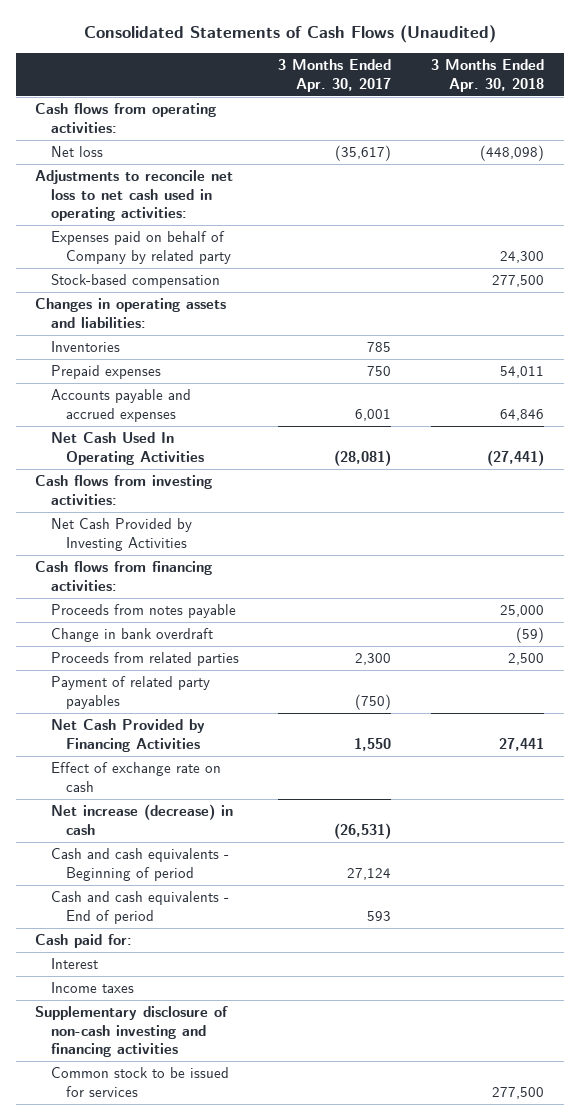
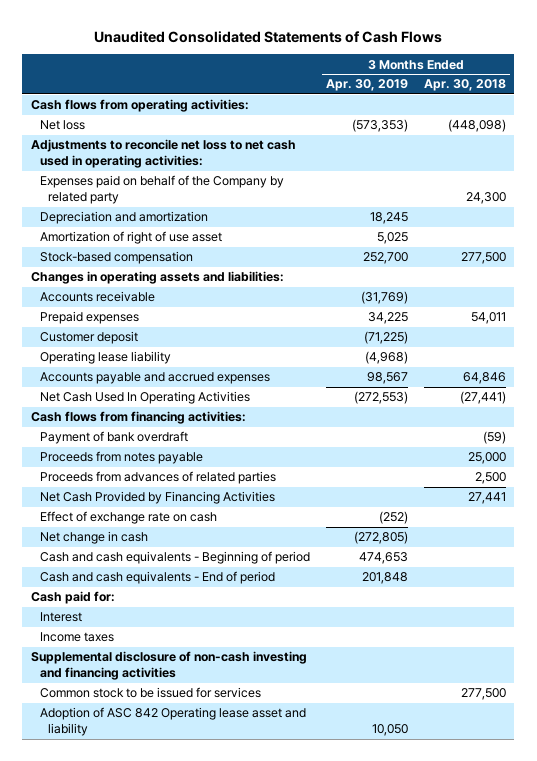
[83,25,496,44] Consolidated Statements of Cash Flows (Unaudited) -> [94,30,443,43] Unaudited Consolidated Statements of Cash Flows
[278,59,392,92] 3 Months Ended Apr. 30, 2017 -> none
none -> [325,79,408,92] Apr. 30, 2019
[50,231,231,264] Expenses paid on behalf of Company by related party -> [39,175,284,205] Expenses paid on behalf of the Company by related party
none -> [39,211,208,225] Depreciation and amortization
none -> [39,231,222,245] Amortization of right of use asset
[50,341,120,353] Inventories -> none
none -> [39,291,155,303] Accounts receivable
none -> [39,331,138,345] Customer deposit
none -> [39,351,171,365] Operating lease liability
[35,475,213,505] Cash flows from investing activities: -> none
[50,518,192,551] Net Cash Provided by Investing Activities -> none
none -> [39,431,188,445] Payment of bank overdraft
[50,628,213,643] Change in bank overdraft -> none
[50,676,210,709] Payment of related party payables -> none
[50,652,239,667] Proceeds from related parties -> [39,471,276,485] Proceeds from advances of related parties
[50,804,233,835] Net increase (decrease) in cash -> [39,531,148,545] Net change in cash
[35,1006,229,1058] Supplementary disclosure of non-cash investing and financing activities -> [30,651,307,681] Supplemental disclosure of non-cash investing and financing activities
none -> [39,707,306,737] Adoption of ASC 842 Operating lease asset and liability

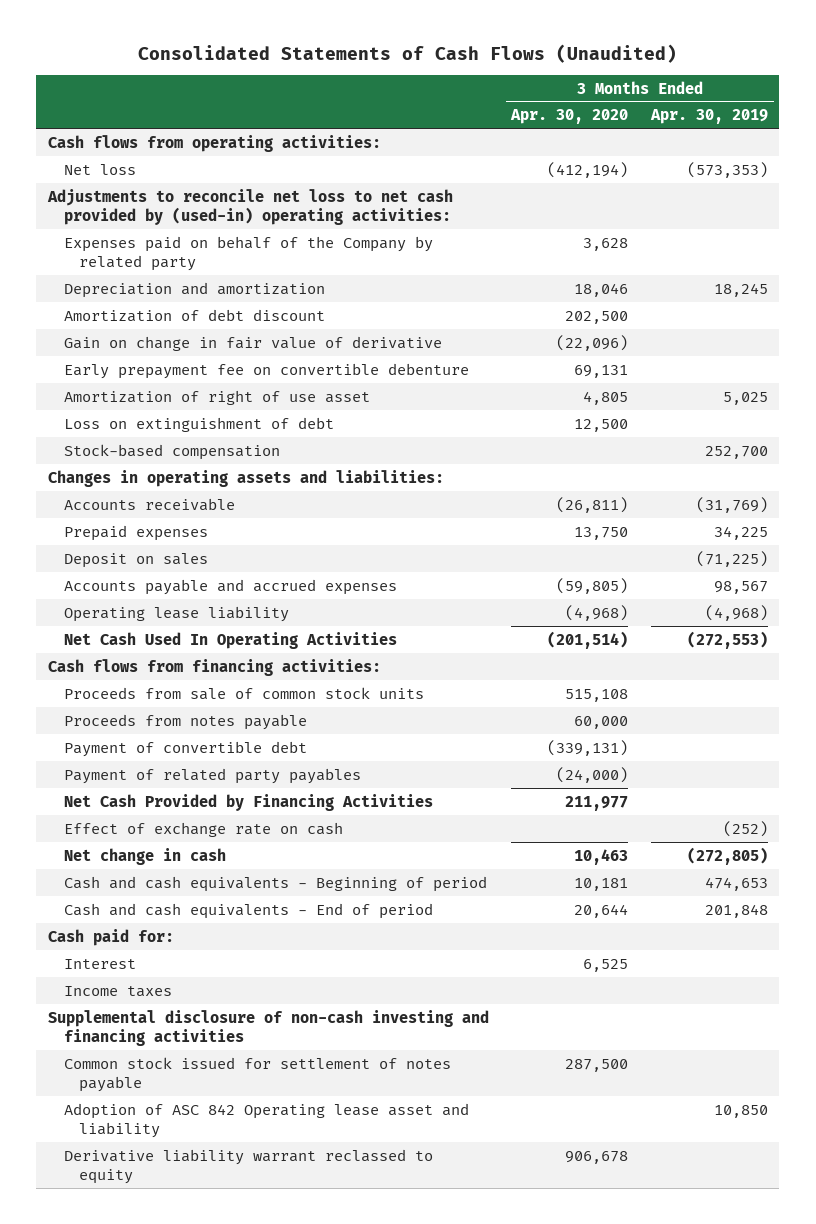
[94,30,443,43] Unaudited Consolidated Statements of Cash Flows -> [137,44,677,64] Consolidated Statements of Cash Flows (Unaudited)
[424,79,507,92] Apr. 30, 2018 -> none
none -> [510,109,629,125] Apr. 30, 2020
[30,139,296,169] Adjustments to reconcile net loss to net cash used in operating activities: -> [46,188,453,225] Adjustments to reconcile net loss to net cash provided by (used-in) operating activities:
none -> [63,308,325,322] Amortization of debt discount
none -> [63,335,442,351] Gain on change in fair value of derivative
none -> [63,362,469,379] Early prepayment fee on convertible debenture
none -> [63,416,334,432] Loss on extinguishment of debt
[39,331,138,345] Customer deposit -> [63,552,208,568] Deposit on sales
[39,351,171,365] Operating lease liability -> [63,605,289,622] Operating lease liability
[39,431,188,445] Payment of bank overdraft -> none
none -> [63,686,424,700] Proceeds from sale of common stock units
[39,471,276,485] Proceeds from advances of related parties -> none
none -> [63,740,307,757] Payment of convertible debt
none -> [63,767,361,784] Payment of related party payables
[39,687,261,699] Common stock to be issued for services -> none
none -> [63,1056,451,1092] Common stock issued for settlement of notes payable
[371,724,408,737] 10,050 -> [714,1104,769,1118] 10,850
none -> [63,1148,433,1184] Derivative liability warrant reclassed to equity

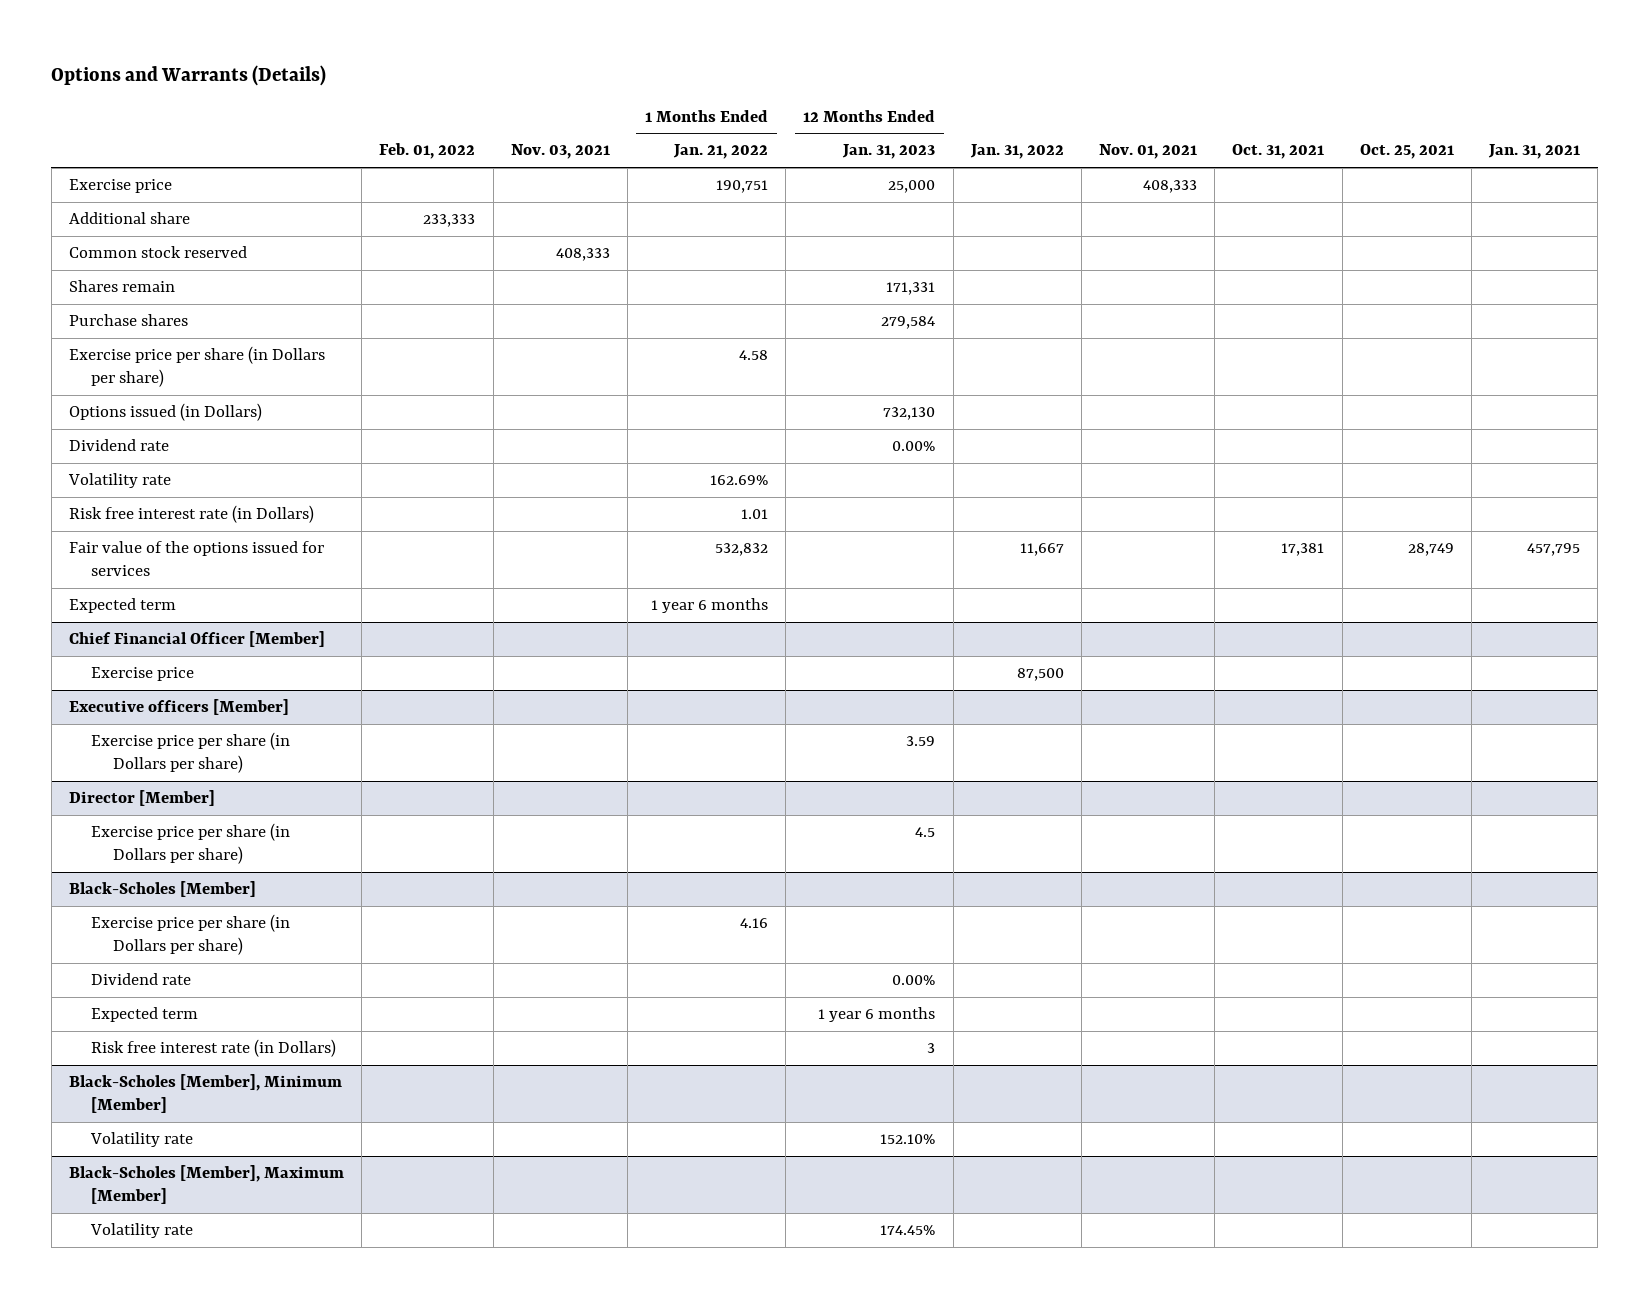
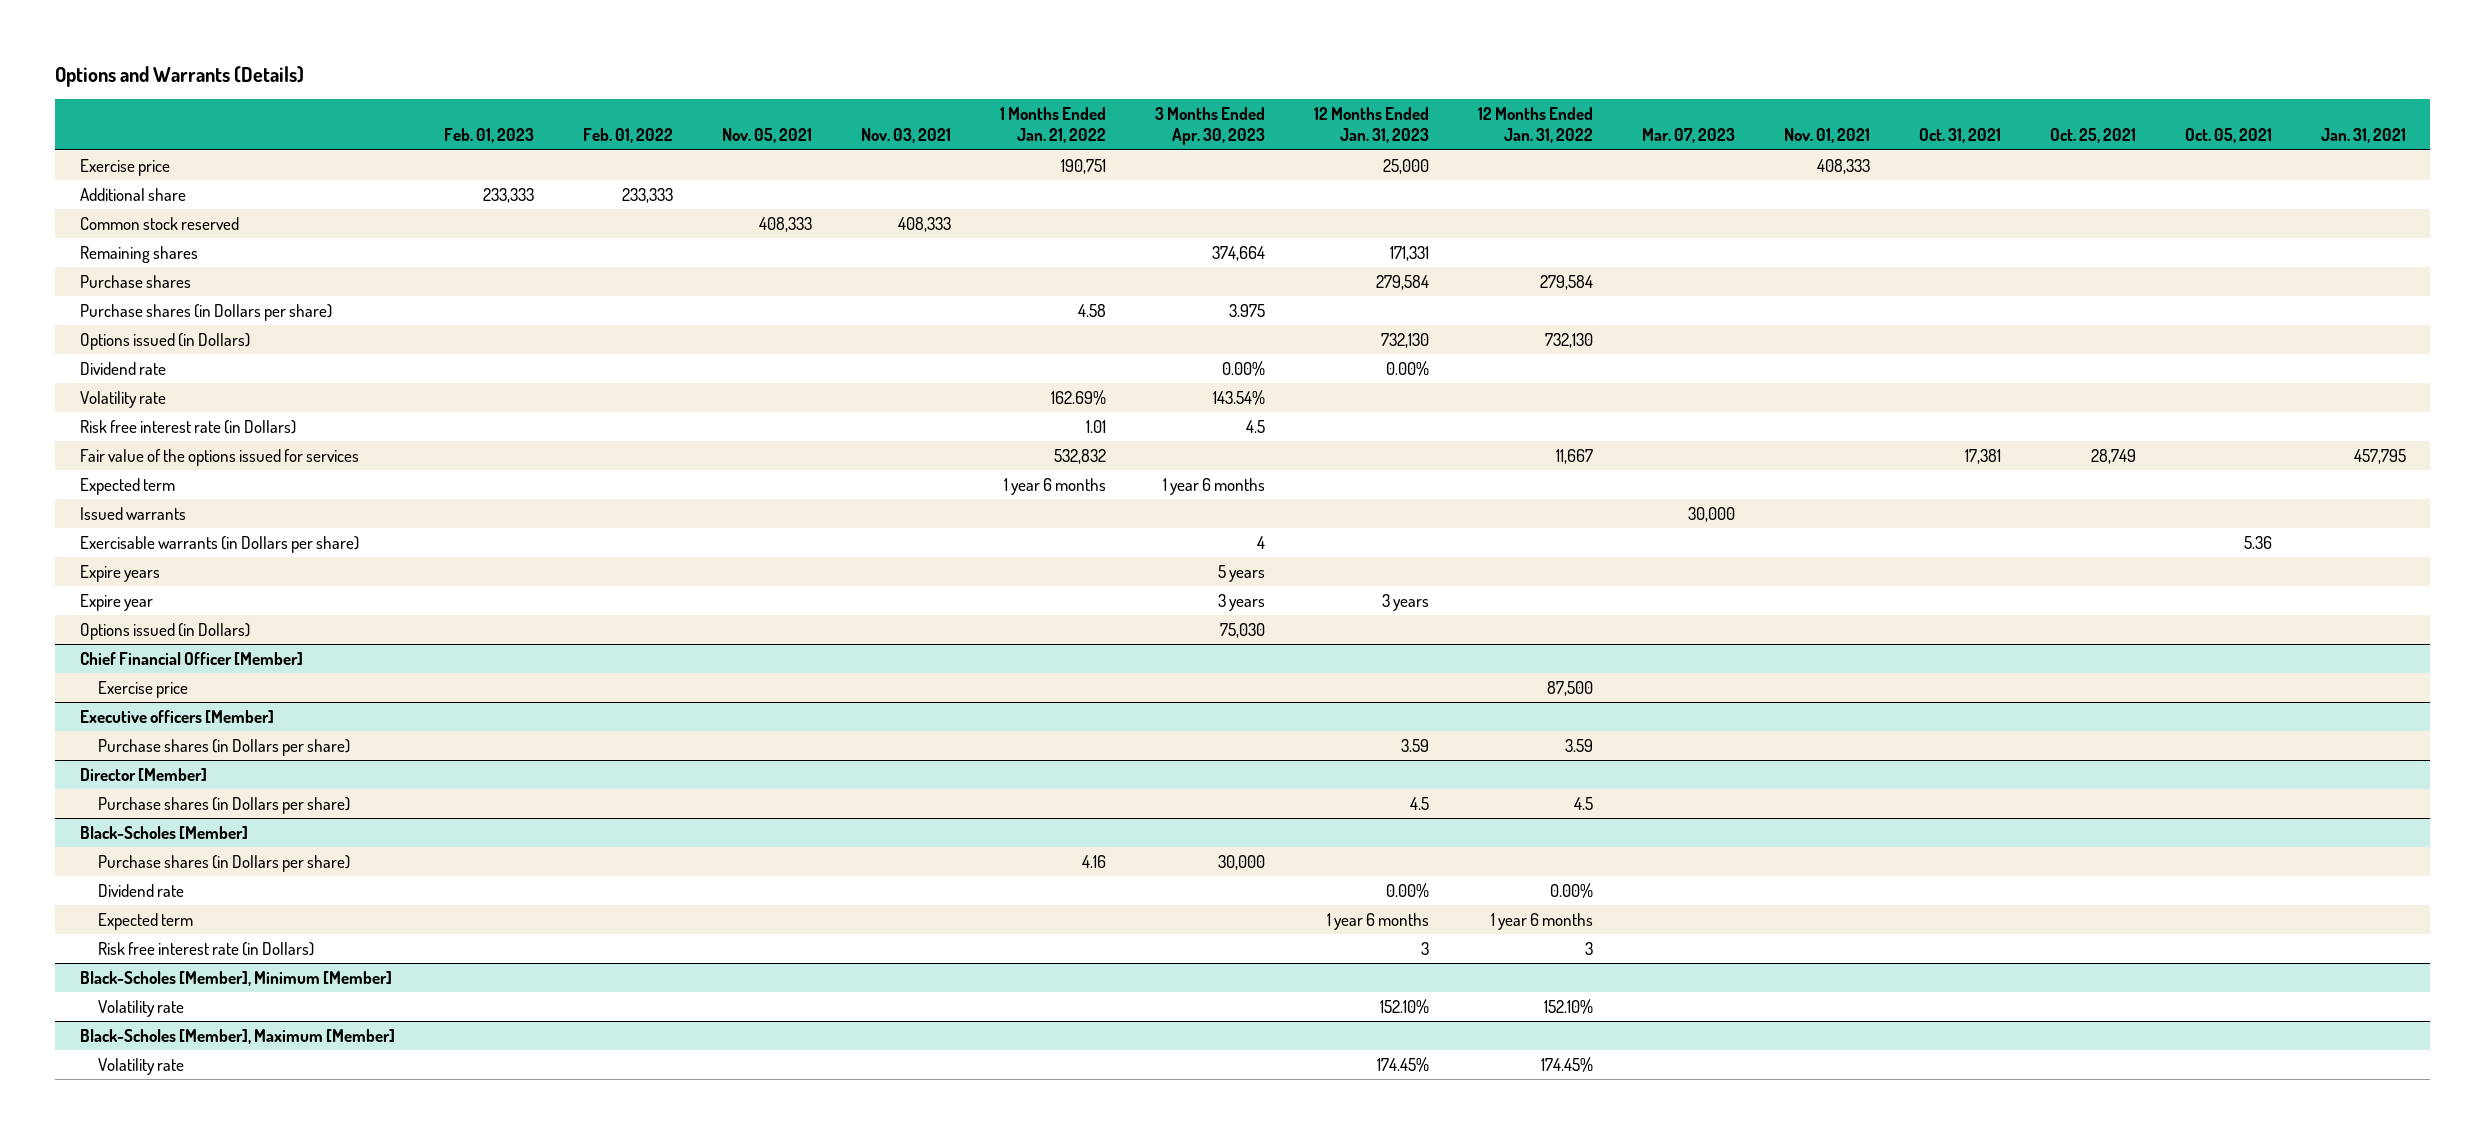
[969,144,1064,160] Jan. 31, 2022 -> none
none -> [443,128,534,144] Feb. 01, 2023
none -> [721,128,812,144] Nov. 05, 2021
none -> [1154,107,1265,146] 3 Months Ended Apr. 30, 2023
none -> [1477,107,1593,144] 12 Months Ended Jan. 31, 2022
none -> [1641,128,1735,144] Mar. 07, 2023
none -> [2184,128,2272,144] Oct. 05, 2021
[69,280,176,293] Shares remain -> [79,245,198,263] Remaining shares
[69,346,326,388] Exercise price per share (in Dollars per share) -> [79,303,332,321] Purchase shares (in Dollars per share)
none -> [79,506,186,520] Issued warrants
none -> [79,535,359,553] Exercisable warrants (in Dollars per share)
none -> [79,564,160,582] Expire years
none -> [79,593,153,611] Expire year
none -> [79,622,250,640] Options issued (in Dollars)
[91,732,291,774] Exercise price per share (in Dollars per share) -> [97,738,350,756] Purchase shares (in Dollars per share)
[91,823,291,865] Exercise price per share (in Dollars per share) -> [97,796,350,814] Purchase shares (in Dollars per share)
[91,914,291,956] Exercise price per share (in Dollars per share) -> [97,854,350,872] Purchase shares (in Dollars per share)

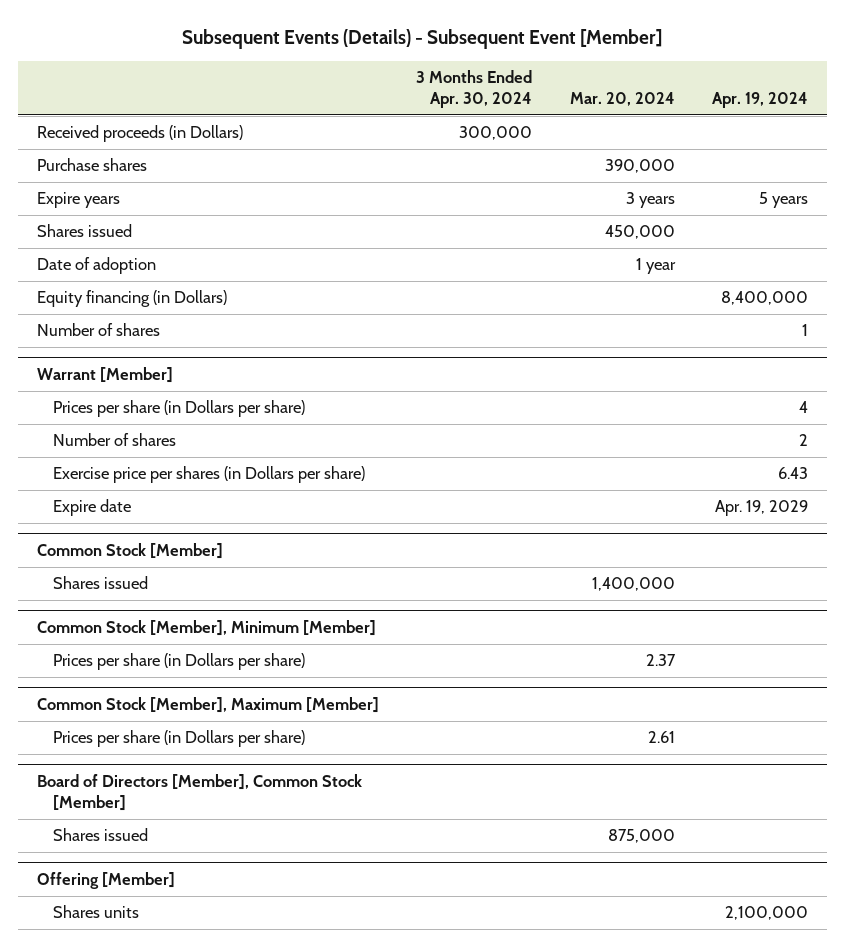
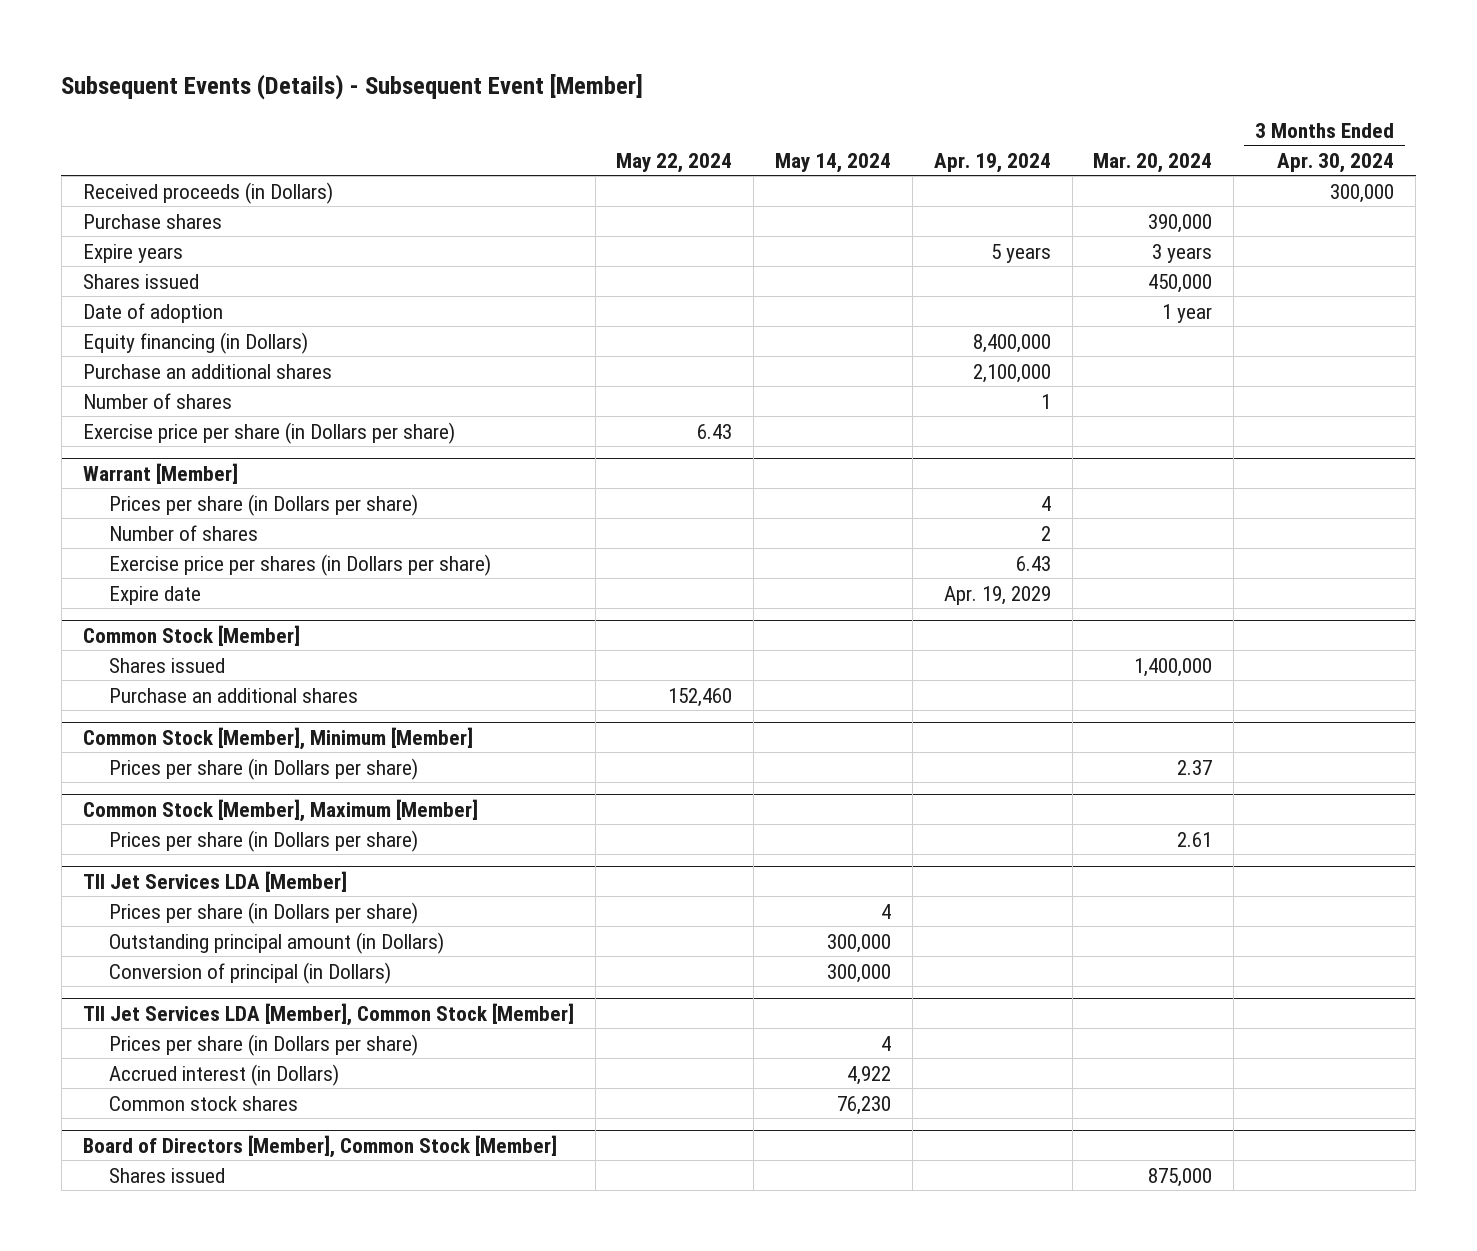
none -> [616,152,733,173] May 22, 2024
none -> [775,152,892,173] May 14, 2024
none -> [82,363,332,379] Purchase an additional shares
none -> [82,421,455,444] Exercise price per share (in Dollars per share)
none -> [109,687,359,703] Purchase an additional shares
none -> [82,870,347,892] TII Jet Services LDA [Member]
none -> [109,901,419,924] Prices per share (in Dollars per share)
none -> [109,931,445,954] Outstanding principal amount (in Dollars)
none -> [109,961,392,984] Conversion of principal (in Dollars)
none -> [82,1002,574,1026] TII Jet Services LDA [Member], Common Stock [Member]
none -> [109,1033,419,1056] Prices per share (in Dollars per share)
none -> [109,1063,340,1086] Accrued interest (in Dollars)
none -> [109,1095,299,1111] Common stock shares
[37,871,176,889] Offering [Member] -> none
[53,905,140,919] Shares units -> none

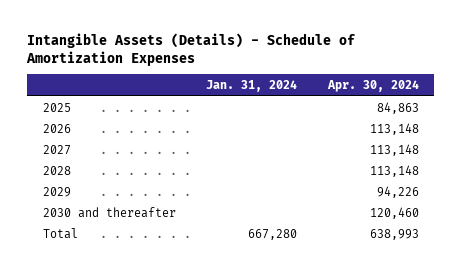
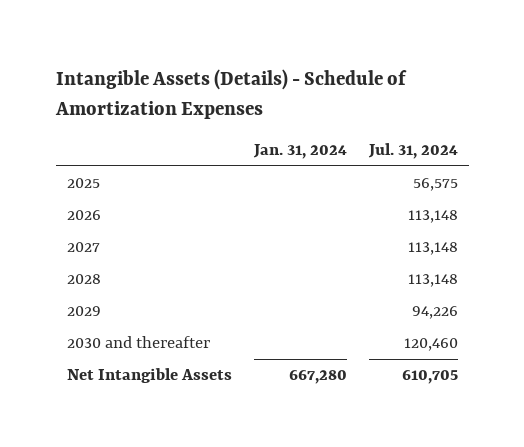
[326,80,419,93] Apr. 30, 2024 -> none
none -> [367,143,458,160] Jul. 31, 2024
[42,227,78,239] Total -> [66,368,232,384] Net Intangible Assets

